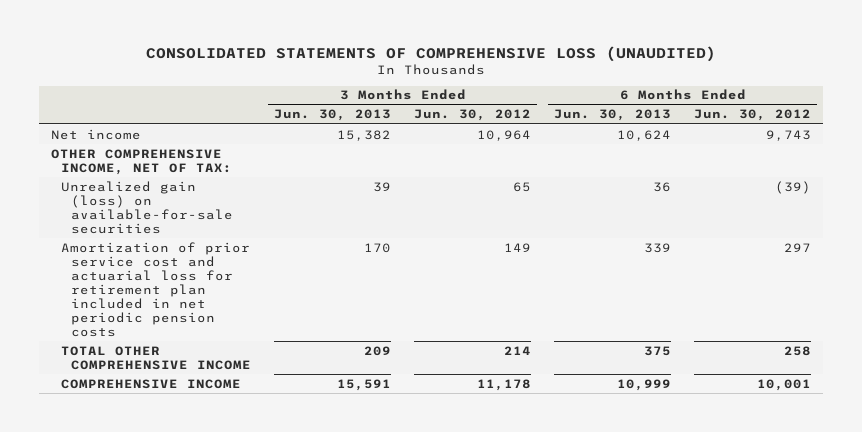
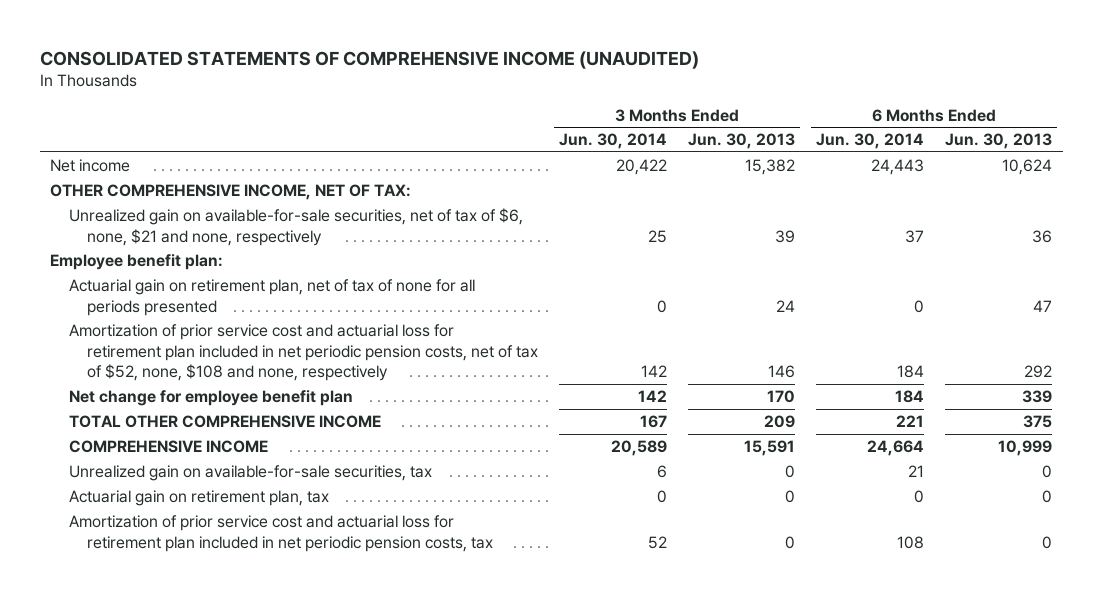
[145,45,716,62] CONSOLIDATED STATEMENTS OF COMPREHENSIVE LOSS (UNAUDITED) -> [39,50,699,69] CONSOLIDATED STATEMENTS OF COMPREHENSIVE INCOME (UNAUDITED)
[414,109,532,122] Jun. 30, 2012 -> none
[694,109,812,122] Jun. 30, 2012 -> none
none -> [559,133,668,150] Jun. 30, 2014
none -> [816,133,925,150] Jun. 30, 2014
[60,180,234,234] Unrealized gain (loss) on available-for-sale securities -> [68,208,523,246] Unrealized gain on available-for-sale securities, net of tax of $6, none, $21 and none, respectively
none -> [50,254,224,271] Employee benefit plan:
none -> [68,279,475,316] Actuarial gain on retirement plan, net of tax of none for all periods presented
none -> [68,324,538,382] Amortization of prior service cost and actuarial loss for retirement plan included in net periodic pension costs, net of tax of $52, none, $108 and none, respectively
[60,241,250,337] Amortization of prior service cost and actuarial loss for retirement plan included in net periodic pension costs -> [68,390,353,407] Net change for employee benefit plan
none -> [68,465,432,482] Unrealized gain on available-for-sale securities, tax
none -> [68,490,329,507] Actuarial gain on retirement plan, tax
none -> [68,515,493,552] Amortization of prior service cost and actuarial loss for retirement plan included in net periodic pension costs, tax

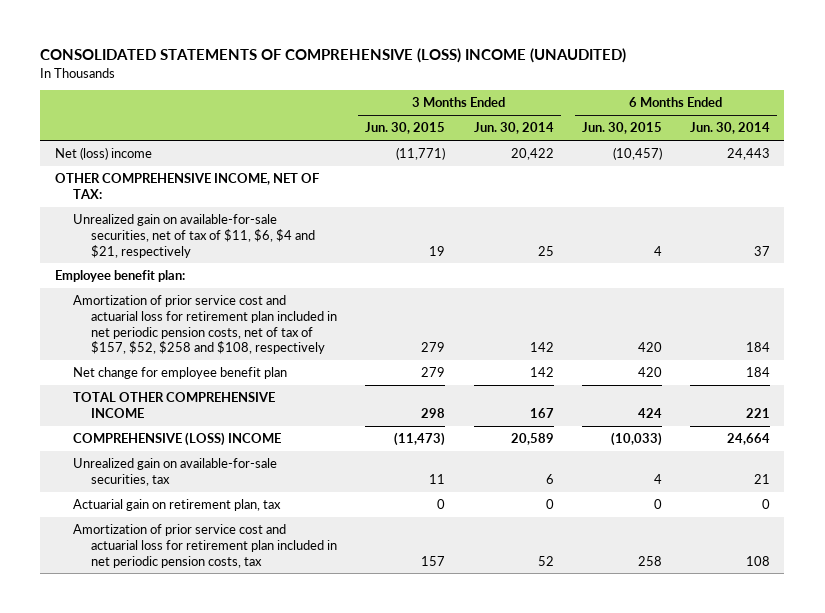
[39,50,699,69] CONSOLIDATED STATEMENTS OF COMPREHENSIVE INCOME (UNAUDITED) -> [40,48,627,64] CONSOLIDATED STATEMENTS OF COMPREHENSIVE (LOSS) INCOME (UNAUDITED)
[688,133,796,150] Jun. 30, 2013 -> none
[945,133,1053,150] Jun. 30, 2013 -> none
none -> [365,122,446,135] Jun. 30, 2015
none -> [581,122,662,135] Jun. 30, 2015
[50,159,131,173] Net income -> [54,147,152,161] Net (loss) income
[68,208,523,246] Unrealized gain on available-for-sale securities, net of tax of $6, none, $21 and none, respectively -> [72,214,316,258] Unrealized gain on available-for-sale securities, net of tax of $11, $6, $4 and $21, respectively
[68,279,475,316] Actuarial gain on retirement plan, net of tax of none for all periods presented -> none
[68,324,538,382] Amortization of prior service cost and actuarial loss for retirement plan included in net periodic pension costs, net of tax of $52, none, $108 and none, respectively -> [72,295,338,355] Amortization of prior service cost and actuarial loss for retirement plan included in net periodic pension costs, net of tax of $157, $52, $258 and $108, respectively
[68,440,268,454] COMPREHENSIVE INCOME -> [72,432,281,447] COMPREHENSIVE (LOSS) INCOME

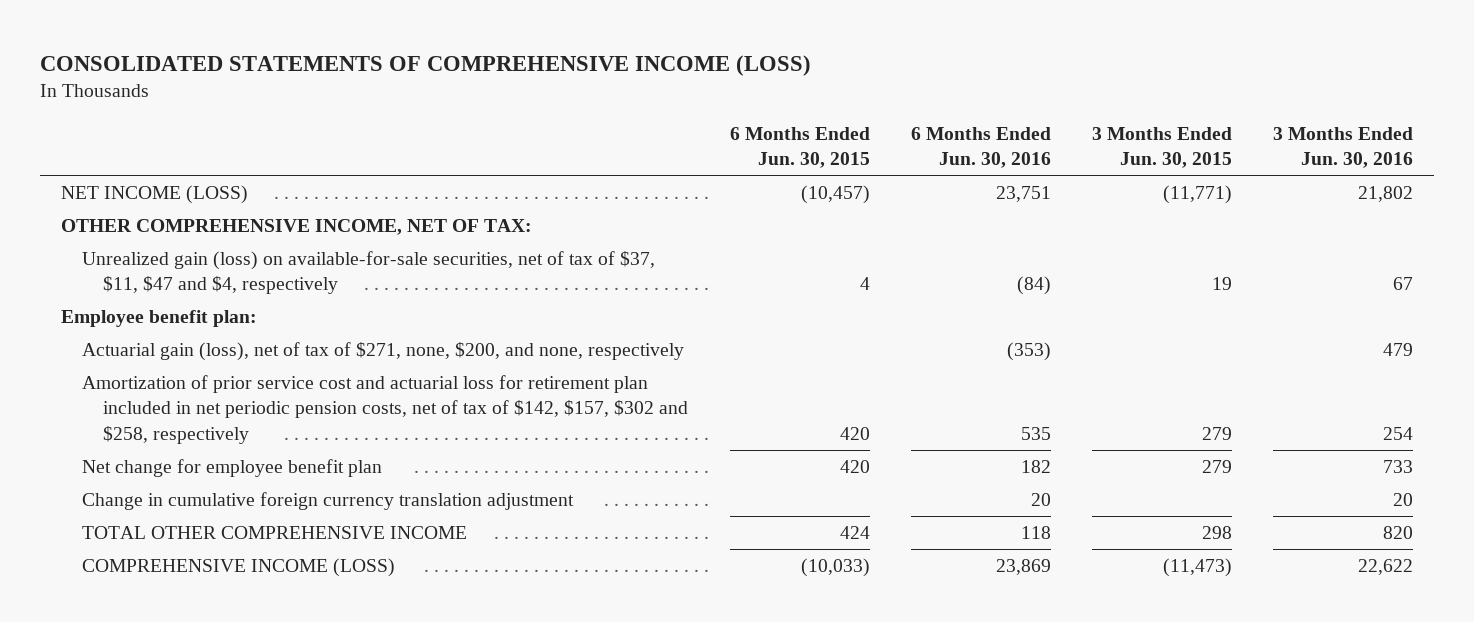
[40,48,627,64] CONSOLIDATED STATEMENTS OF COMPREHENSIVE (LOSS) INCOME (UNAUDITED) -> [40,54,812,76] CONSOLIDATED STATEMENTS OF COMPREHENSIVE INCOME (LOSS)
[473,122,554,135] Jun. 30, 2014 -> none
[690,122,771,135] Jun. 30, 2014 -> none
none -> [910,126,1051,169] 6 Months Ended Jun. 30, 2016
none -> [1273,126,1414,169] 3 Months Ended Jun. 30, 2016
[54,147,152,161] Net (loss) income -> [60,184,248,204] NET INCOME (LOSS)
[72,214,316,258] Unrealized gain on available-for-sale securities, net of tax of $11, $6, $4 and $21, respectively -> [82,250,656,295] Unrealized gain (loss) on available-for-sale securities, net of tax of $37, $11, $47 and $4, respectively
none -> [82,341,685,361] Actuarial gain (loss), net of tax of $271, none, $200, and none, respectively
[72,295,338,355] Amortization of prior service cost and actuarial loss for retirement plan included in net periodic pension costs, net of tax of $157, $52, $258 and $108, respectively -> [82,374,689,444] Amortization of prior service cost and actuarial loss for retirement plan included in net periodic pension costs, net of tax of $142, $157, $302 and $258, respectively
none -> [82,491,575,510] Change in cumulative foreign currency translation adjustment
[72,458,277,486] Unrealized gain on available-for-sale securities, tax -> none
[72,499,281,512] Actuarial gain on retirement plan, tax -> none
[72,524,338,568] Amortization of prior service cost and actuarial loss for retirement plan included in net periodic pension costs, tax -> none
[72,432,281,447] COMPREHENSIVE (LOSS) INCOME -> [82,557,396,577] COMPREHENSIVE INCOME (LOSS)

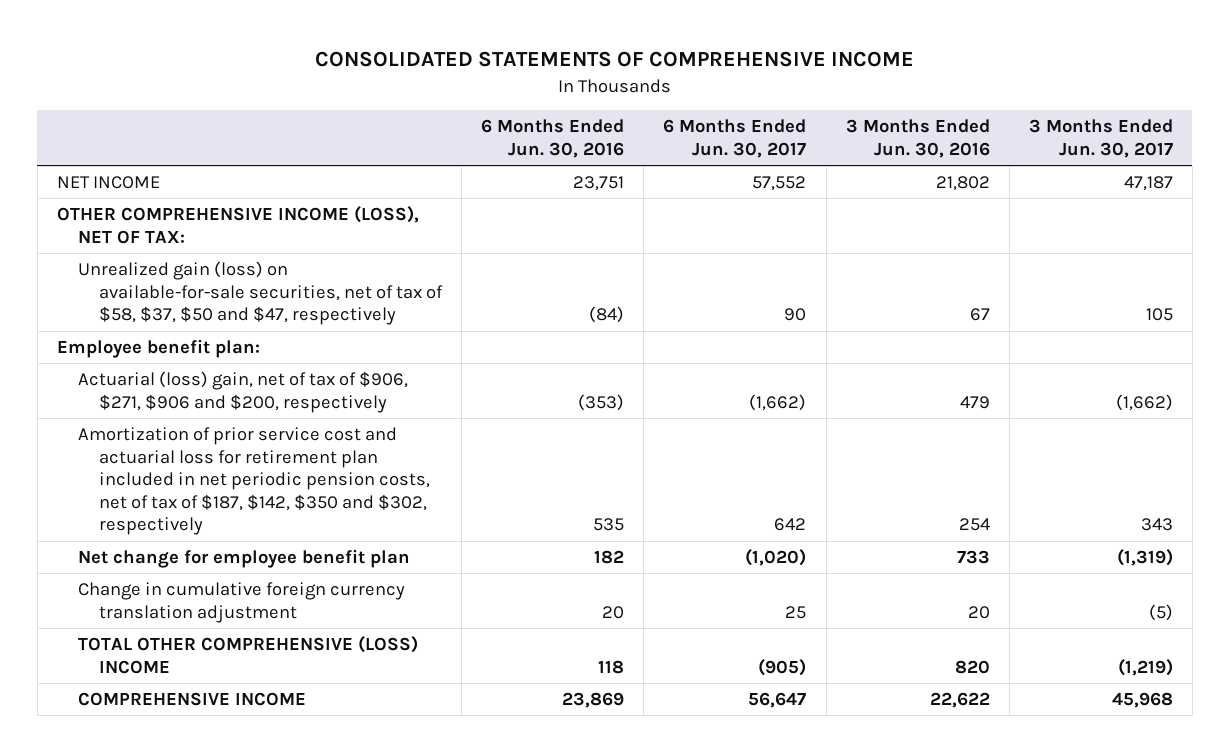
[40,54,812,76] CONSOLIDATED STATEMENTS OF COMPREHENSIVE INCOME (LOSS) -> [314,51,914,68] CONSOLIDATED STATEMENTS OF COMPREHENSIVE INCOME
[729,126,870,169] 6 Months Ended Jun. 30, 2015 -> none
[1091,126,1232,169] 3 Months Ended Jun. 30, 2015 -> none
none -> [663,119,807,159] 6 Months Ended Jun. 30, 2017
none -> [1028,119,1173,159] 3 Months Ended Jun. 30, 2017
[60,184,248,204] NET INCOME (LOSS) -> [57,176,161,190] NET INCOME
[60,218,532,235] OTHER COMPREHENSIVE INCOME, NET OF TAX: -> [57,206,420,244] OTHER COMPREHENSIVE INCOME (LOSS), NET OF TAX:
[82,250,656,295] Unrealized gain (loss) on available-for-sale securities, net of tax of $37, $11, $47 and $4, respectively -> [78,261,444,326] Unrealized gain (loss) on available-for-sale securities, net of tax of $58, $37, $50 and $47, respectively
[82,341,685,361] Actuarial gain (loss), net of tax of $271, none, $200, and none, respectively -> [78,371,409,413] Actuarial (loss) gain, net of tax of $906, $271, $906 and $200, respectively
[82,374,689,444] Amortization of prior service cost and actuarial loss for retirement plan included in net periodic pension costs, net of tax of $142, $157, $302 and $258, respectively -> [78,427,431,536] Amortization of prior service cost and actuarial loss for retirement plan included in net periodic pension costs, net of tax of $187, $142, $350 and $302, respectively
[82,525,468,539] TOTAL OTHER COMPREHENSIVE INCOME -> [78,636,419,674] TOTAL OTHER COMPREHENSIVE (LOSS) INCOME
[82,557,396,577] COMPREHENSIVE INCOME (LOSS) -> [78,692,307,707] COMPREHENSIVE INCOME

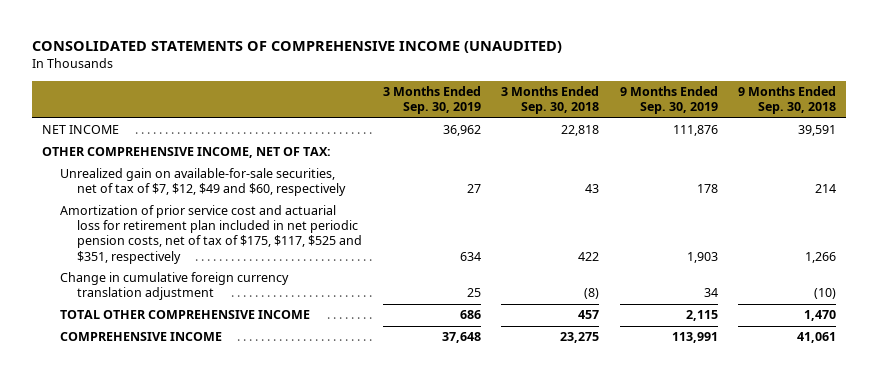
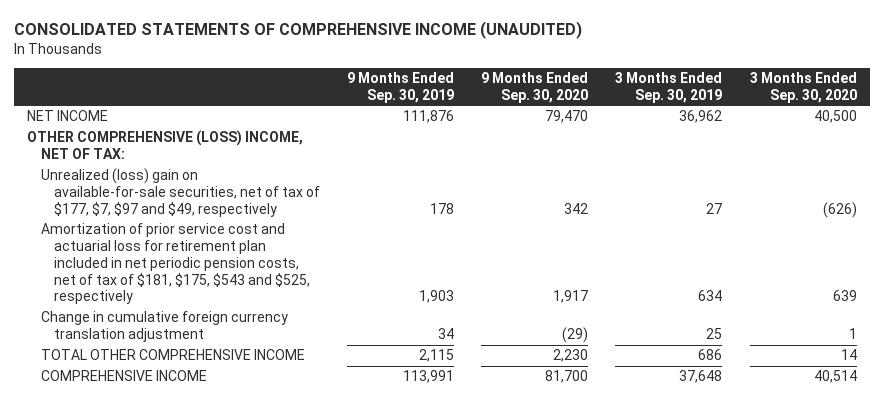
[501,86,600,115] 3 Months Ended Sep. 30, 2018 -> none
[738,86,837,115] 9 Months Ended Sep. 30, 2018 -> none
none -> [481,72,589,103] 9 Months Ended Sep. 30, 2020
none -> [749,72,857,103] 3 Months Ended Sep. 30, 2020
[42,147,332,159] OTHER COMPREHENSIVE INCOME, NET OF TAX: -> [27,130,304,160] OTHER COMPREHENSIVE (LOSS) INCOME, NET OF TAX:
[59,168,347,197] Unrealized gain on available-for-sale securities, net of tax of $7, $12, $49 and $60, respectively -> [40,168,320,217] Unrealized (loss) gain on available-for-sale securities, net of tax of $177, $7, $97 and $49, respectively
[59,205,363,264] Amortization of prior service cost and actuarial loss for retirement plan included in net periodic pension costs, net of tax of $175, $117, $525 and $351, respectively -> [40,223,310,305] Amortization of prior service cost and actuarial loss for retirement plan included in net periodic pension costs, net of tax of $181, $175, $543 and $525, respectively

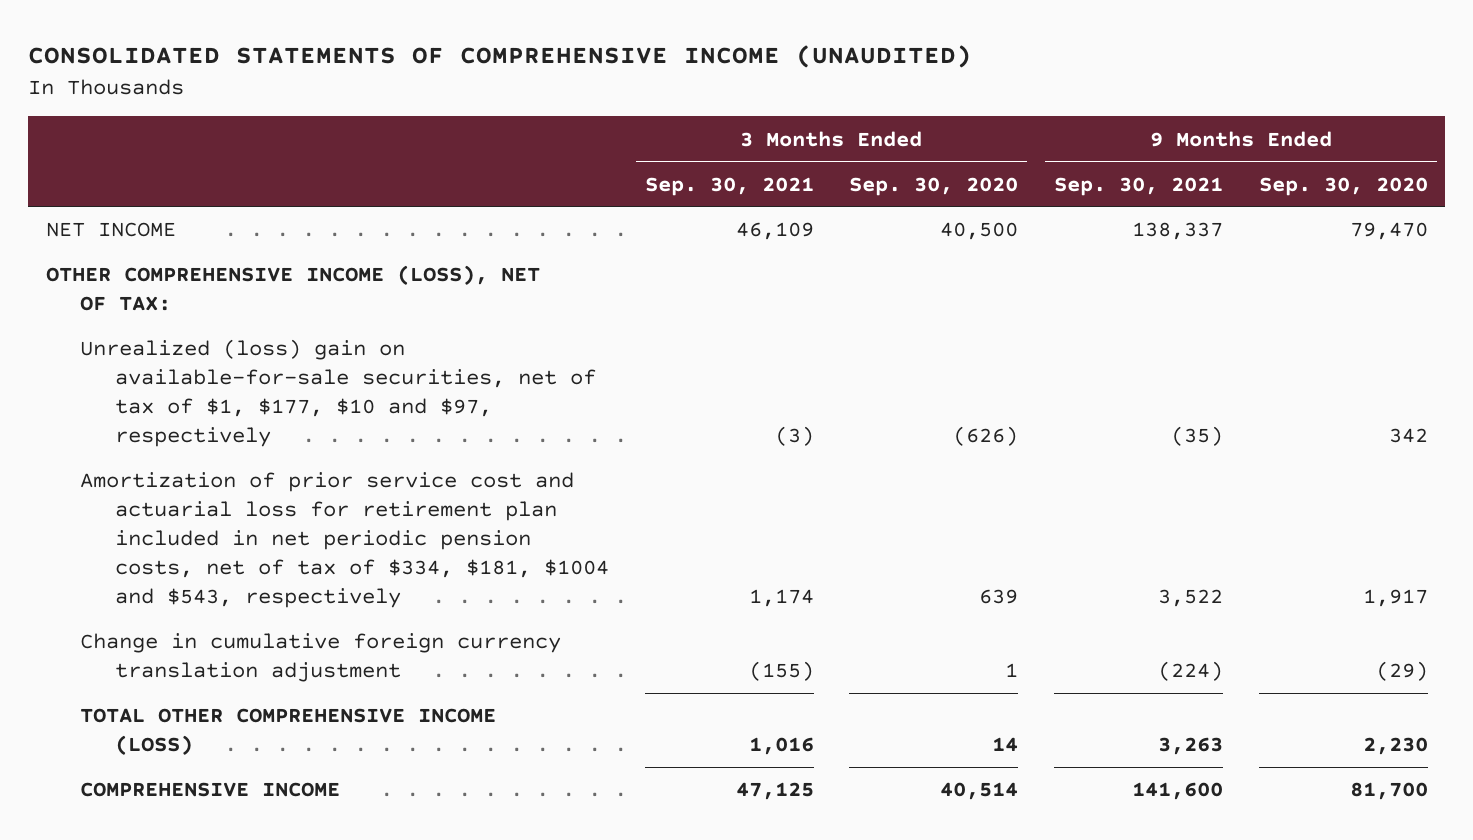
[347,72,455,103] 9 Months Ended Sep. 30, 2019 -> none
[615,72,723,103] 3 Months Ended Sep. 30, 2019 -> none
none -> [644,176,814,196] Sep. 30, 2021
none -> [1053,176,1223,196] Sep. 30, 2021
[27,130,304,160] OTHER COMPREHENSIVE (LOSS) INCOME, NET OF TAX: -> [45,265,540,312] OTHER COMPREHENSIVE INCOME (LOSS), NET OF TAX:
[40,168,320,217] Unrealized (loss) gain on available-for-sale securities, net of tax of $177, $7, $97 and $49, respectively -> [80,339,597,447] Unrealized (loss) gain on available-for-sale securities, net of tax of $1, $177, $10 and $97, respectively
[40,223,310,305] Amortization of prior service cost and actuarial loss for retirement plan included in net periodic pension costs, net of tax of $181, $175, $543 and $525, respectively -> [80,472,610,608] Amortization of prior service cost and actuarial loss for retirement plan included in net periodic pension costs, net of tax of $334, $181, $1004 and $543, respectively
[40,349,305,361] TOTAL OTHER COMPREHENSIVE INCOME -> [80,708,497,756] TOTAL OTHER COMPREHENSIVE INCOME (LOSS)

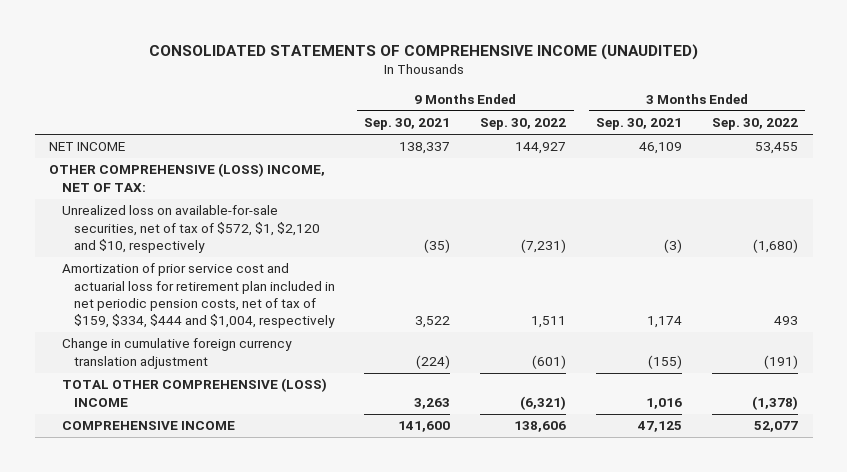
[849,176,1019,196] Sep. 30, 2020 -> none
[1258,176,1428,196] Sep. 30, 2020 -> none
none -> [480,118,567,131] Sep. 30, 2022
none -> [711,118,798,131] Sep. 30, 2022
[45,265,540,312] OTHER COMPREHENSIVE INCOME (LOSS), NET OF TAX: -> [49,163,326,192] OTHER COMPREHENSIVE (LOSS) INCOME, NET OF TAX:
[80,339,597,447] Unrealized (loss) gain on available-for-sale securities, net of tax of $1, $177, $10 and $97, respectively -> [61,205,320,253] Unrealized loss on available-for-sale securities, net of tax of $572, $1, $2,120 and $10, respectively
[80,472,610,608] Amortization of prior service cost and actuarial loss for retirement plan included in net periodic pension costs, net of tax of $334, $181, $1004 and $543, respectively -> [61,263,335,329] Amortization of prior service cost and actuarial loss for retirement plan included in net periodic pension costs, net of tax of $159, $334, $444 and $1,004, respectively
[80,708,497,756] TOTAL OTHER COMPREHENSIVE INCOME (LOSS) -> [61,378,327,407] TOTAL OTHER COMPREHENSIVE (LOSS) INCOME

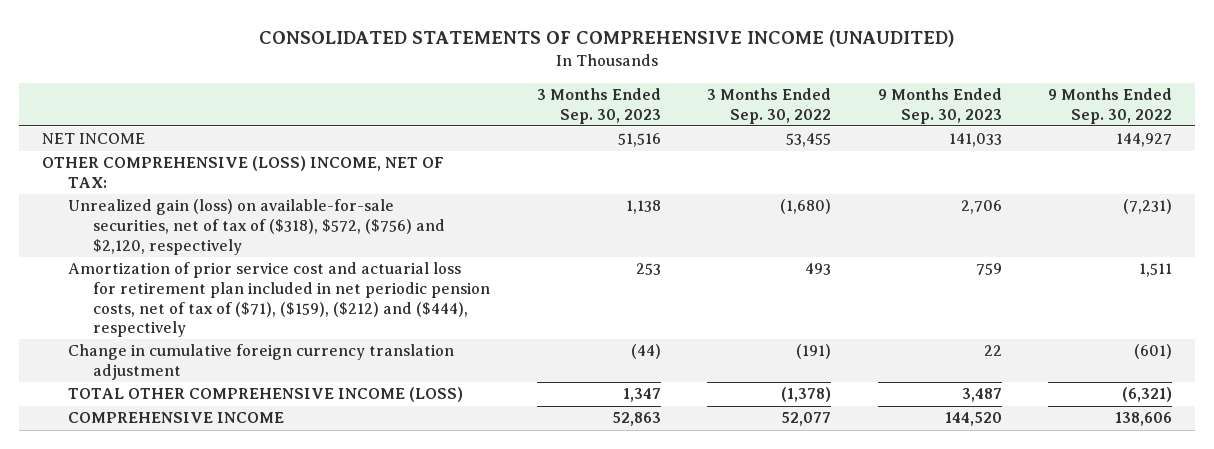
[364,118,451,131] Sep. 30, 2021 -> none
[596,118,683,131] Sep. 30, 2021 -> none
none -> [536,87,661,124] 3 Months Ended Sep. 30, 2023
none -> [877,87,1002,124] 9 Months Ended Sep. 30, 2023
[61,205,320,253] Unrealized loss on available-for-sale securities, net of tax of $572, $1, $2,120 and $10, respectively -> [67,199,446,255] Unrealized gain (loss) on available-for-sale securities, net of tax of ($318), $572, ($756) and $2,120, respectively
[61,263,335,329] Amortization of prior service cost and actuarial loss for retirement plan included in net periodic pension costs, net of tax of $159, $334, $444 and $1,004, respectively -> [67,262,491,338] Amortization of prior service cost and actuarial loss for retirement plan included in net periodic pension costs, net of tax of ($71), ($159), ($212) and ($444), respectively
[61,378,327,407] TOTAL OTHER COMPREHENSIVE (LOSS) INCOME -> [67,387,463,403] TOTAL OTHER COMPREHENSIVE INCOME (LOSS)

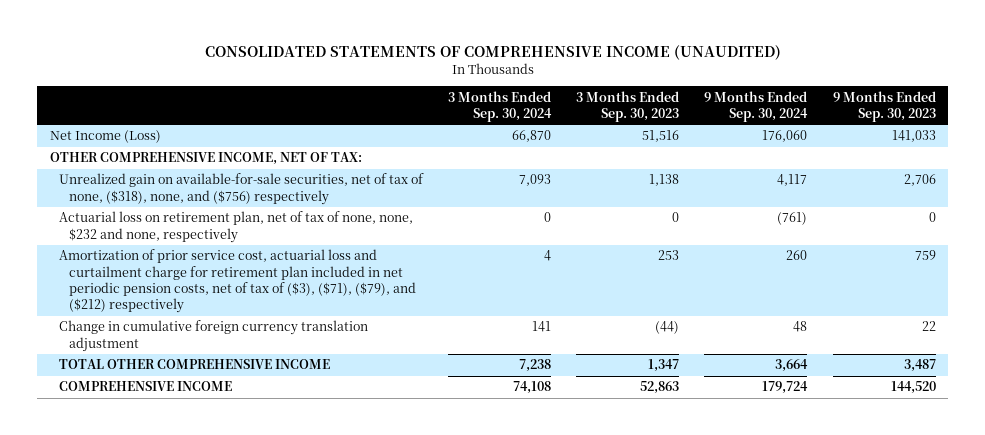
[707,87,832,124] 3 Months Ended Sep. 30, 2022 -> none
[1047,87,1172,124] 9 Months Ended Sep. 30, 2022 -> none
none -> [448,90,553,122] 3 Months Ended Sep. 30, 2024
none -> [704,90,809,122] 9 Months Ended Sep. 30, 2024
[42,133,146,145] NET INCOME -> [49,130,161,144] Net Income (Loss)
[42,156,445,188] OTHER COMPREHENSIVE (LOSS) INCOME, NET OF TAX: -> [49,152,362,166] OTHER COMPREHENSIVE INCOME, NET OF TAX:
[67,199,446,255] Unrealized gain (loss) on available-for-sale securities, net of tax of ($318), $572, ($756) and $2,120, respectively -> [59,173,425,205] Unrealized gain on available-for-sale securities, net of tax of none, ($318), none, and ($756) respectively
none -> [59,211,414,243] Actuarial loss on retirement plan, net of tax of none, none, $232 and none, respectively
[67,262,491,338] Amortization of prior service cost and actuarial loss for retirement plan included in net periodic pension costs, net of tax of ($71), ($159), ($212) and ($444), respectively -> [59,249,416,314] Amortization of prior service cost, actuarial loss and curtailment charge for retirement plan included in net periodic pension costs, net of tax of ($3), ($71), ($79), and ($212) respectively
[67,387,463,403] TOTAL OTHER COMPREHENSIVE INCOME (LOSS) -> [59,359,331,370] TOTAL OTHER COMPREHENSIVE INCOME

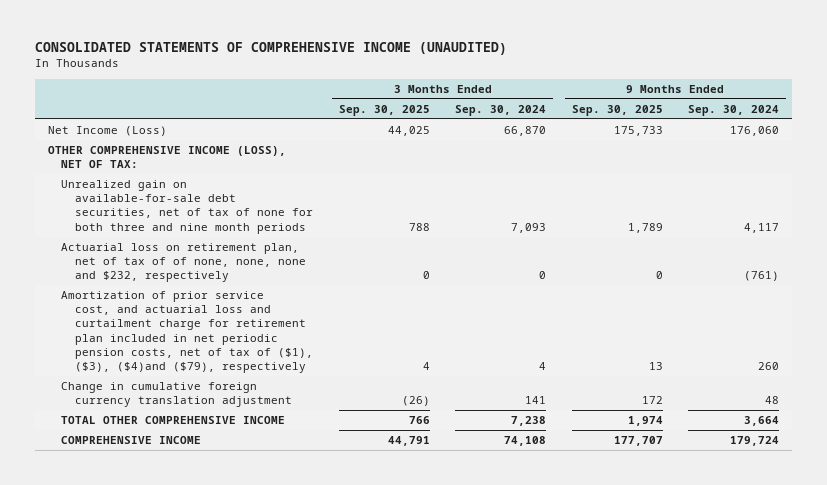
[576,90,680,122] 3 Months Ended Sep. 30, 2023 -> none
[832,90,936,122] 9 Months Ended Sep. 30, 2023 -> none
none -> [338,104,430,116] Sep. 30, 2025
none -> [571,104,663,116] Sep. 30, 2025
[49,152,362,166] OTHER COMPREHENSIVE INCOME, NET OF TAX: -> [47,146,286,169] OTHER COMPREHENSIVE INCOME (LOSS), NET OF TAX:
[59,173,425,205] Unrealized gain on available-for-sale securities, net of tax of none, ($318), none, and ($756) respectively -> [61,180,314,234] Unrealized gain on available-for-sale debt securities, net of tax of none for both three and nine month periods
[59,211,414,243] Actuarial loss on retirement plan, net of tax of none, none, $232 and none, respectively -> [61,243,307,283] Actuarial loss on retirement plan, net of tax of of none, none, none and $232, respectively
[59,249,416,314] Amortization of prior service cost, actuarial loss and curtailment charge for retirement plan included in net periodic pension costs, net of tax of ($3), ($71), ($79), and ($212) respectively -> [61,291,314,373] Amortization of prior service cost, and actuarial loss and curtailment charge for retirement plan included in net periodic pension costs, net of tax of ($1), ($3), ($4)and ($79), respectively

